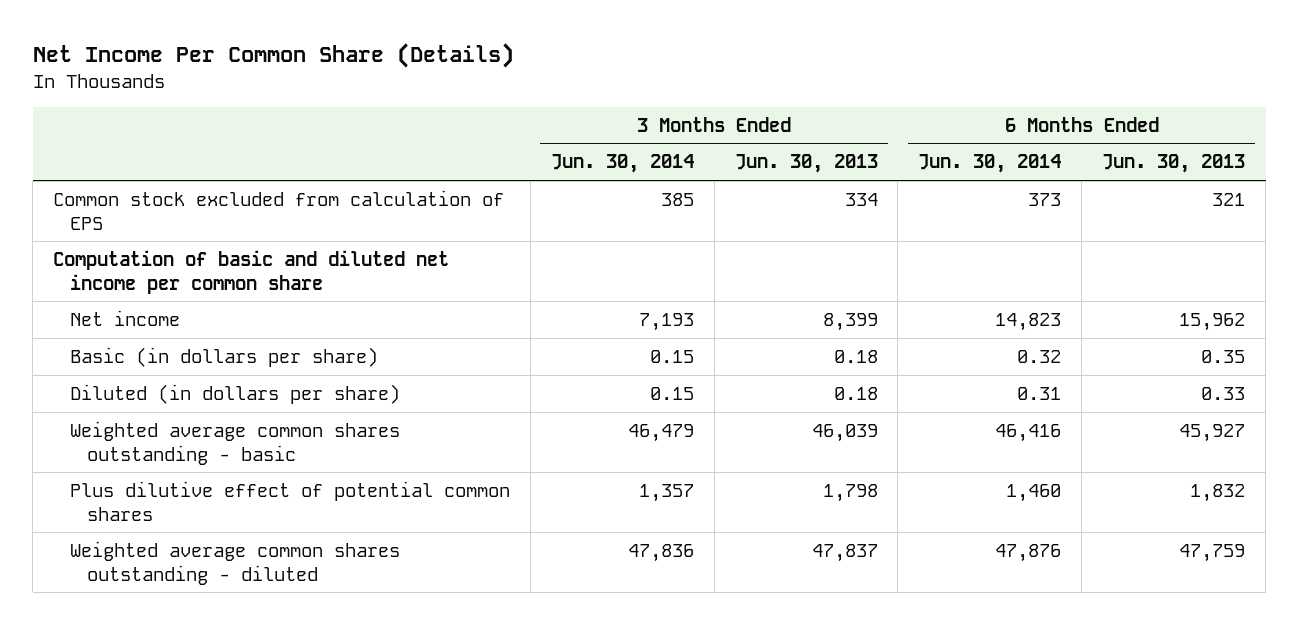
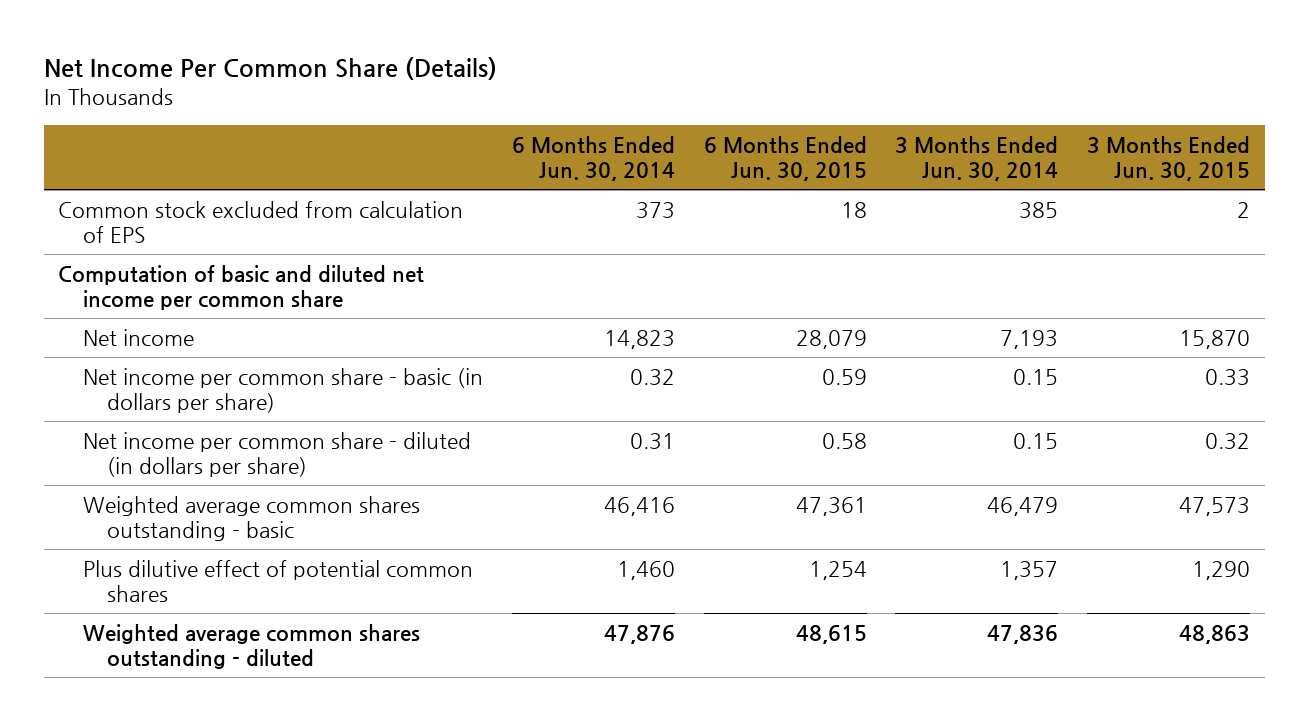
[734,154,878,174] Jun. 30, 2013 -> none
[1102,154,1246,174] Jun. 30, 2013 -> none
none -> [703,135,867,182] 6 Months Ended Jun. 30, 2015
none -> [1087,135,1251,182] 3 Months Ended Jun. 30, 2015
[69,347,378,368] Basic (in dollars per share) -> [82,367,483,414] Net income per common share - basic (in dollars per share)
[69,384,400,405] Diluted (in dollars per share) -> [82,431,471,478] Net income per common share - diluted (in dollars per share)

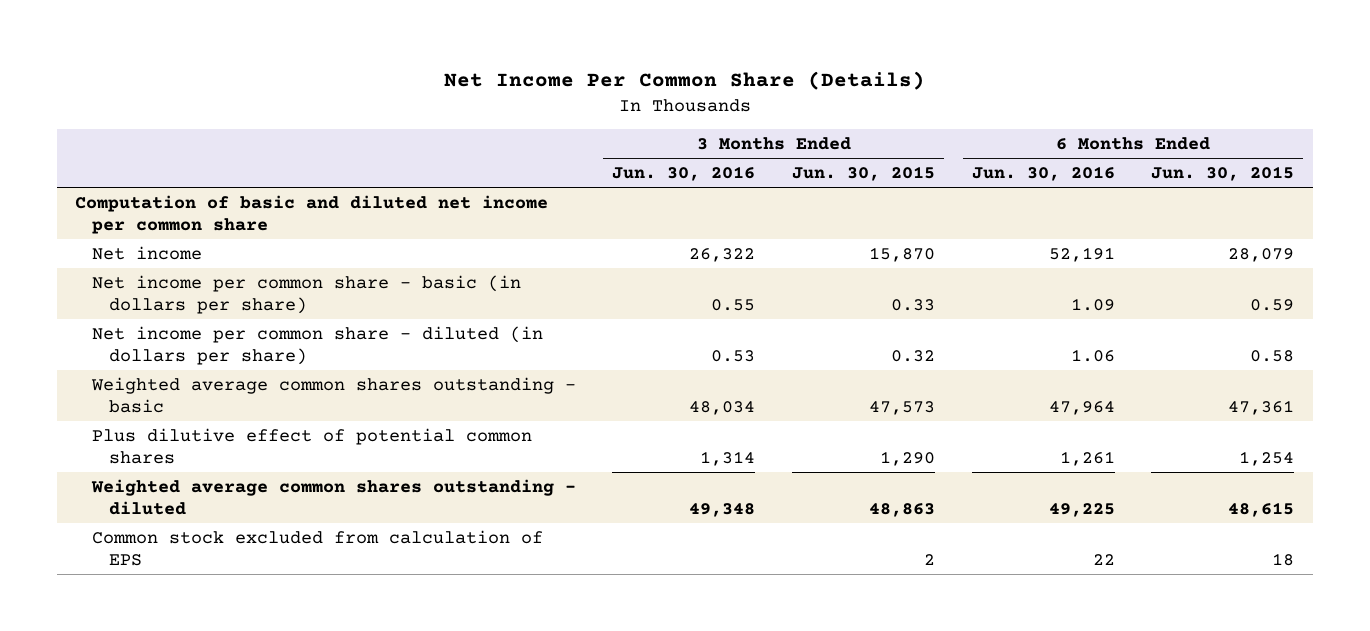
[511,135,675,182] 6 Months Ended Jun. 30, 2014 -> none
[895,135,1059,182] 3 Months Ended Jun. 30, 2014 -> none
none -> [612,166,756,182] Jun. 30, 2016
none -> [971,166,1115,182] Jun. 30, 2016
[58,200,464,244] Common stock excluded from calculation of EPS -> [91,529,543,566] Common stock excluded from calculation of EPS

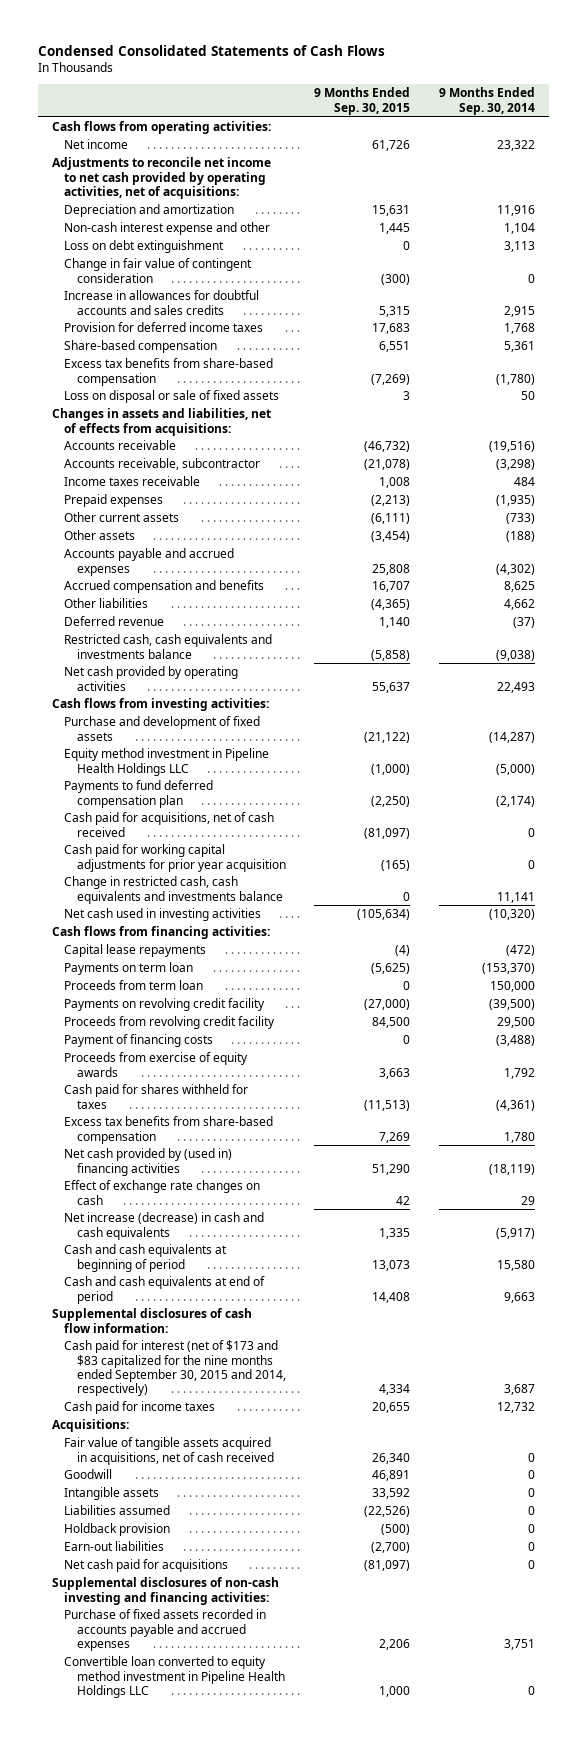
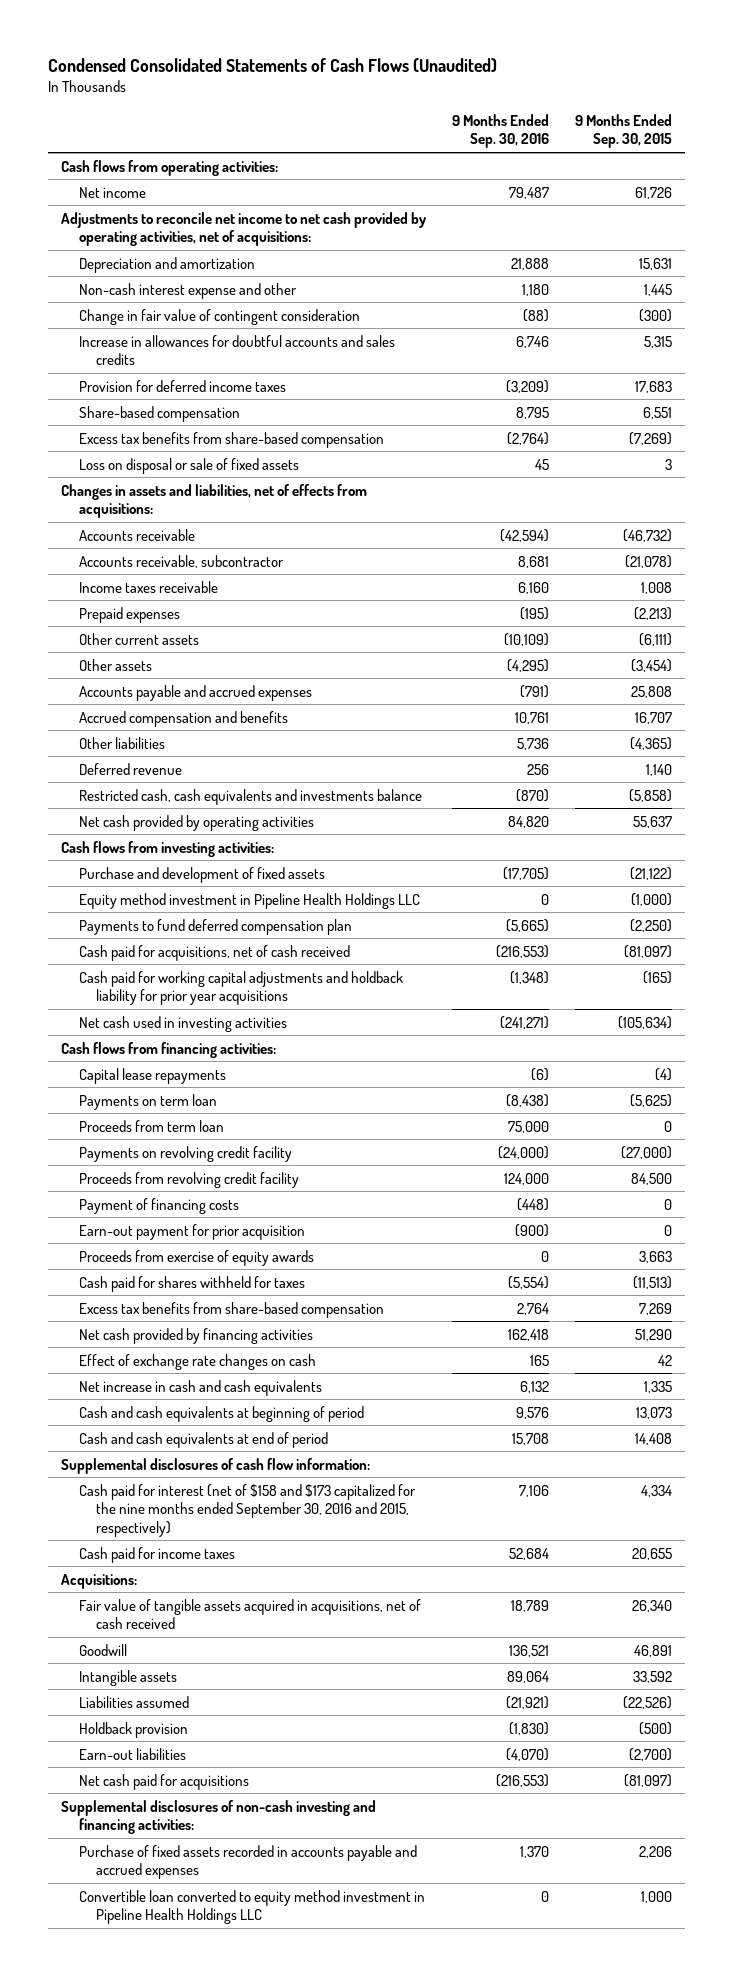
[38,45,386,57] Condensed Consolidated Statements of Cash Flows -> [48,57,498,72] Condensed Consolidated Statements of Cash Flows (Unaudited)
[438,87,535,115] 9 Months Ended Sep. 30, 2014 -> none
none -> [452,113,550,149] 9 Months Ended Sep. 30, 2016
[64,240,225,254] Loss on debt extinguishment -> none
[64,876,283,904] Change in restricted cash, cash equivalents and investments balance -> none
[64,844,286,872] Cash paid for working capital adjustments for prior year acquisition -> [78,970,403,1006] Cash paid for working capital adjustments and holdback liability for prior year acquisitions
none -> [78,1223,305,1240] Earn-out payment for prior acquisition
[64,1148,233,1176] Net cash provided by (used in) financing activities -> [78,1327,313,1344] Net cash provided by financing activities
[64,1212,265,1240] Net increase (decrease) in cash and cash equivalents -> [78,1379,322,1396] Net increase in cash and cash equivalents
[64,1340,286,1396] Cash paid for interest (net of $173 and $83 capitalized for the nine months ended September 30, 2015 and 2014, respectively) -> [78,1483,416,1537] Cash paid for interest (net of $158 and $173 capitalized for the nine months ended September 30, 2016 and 2015, respectively)

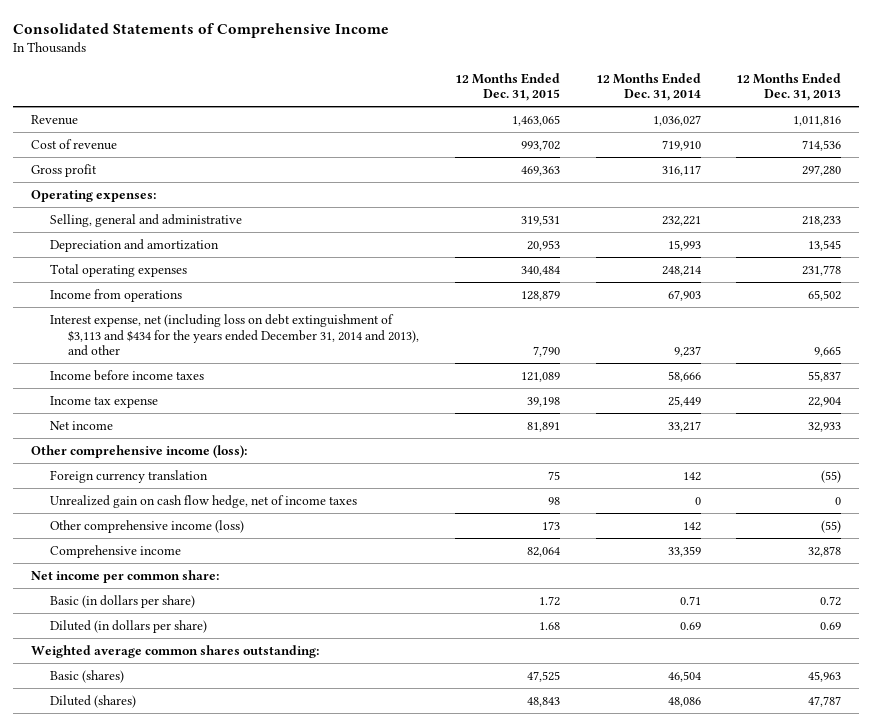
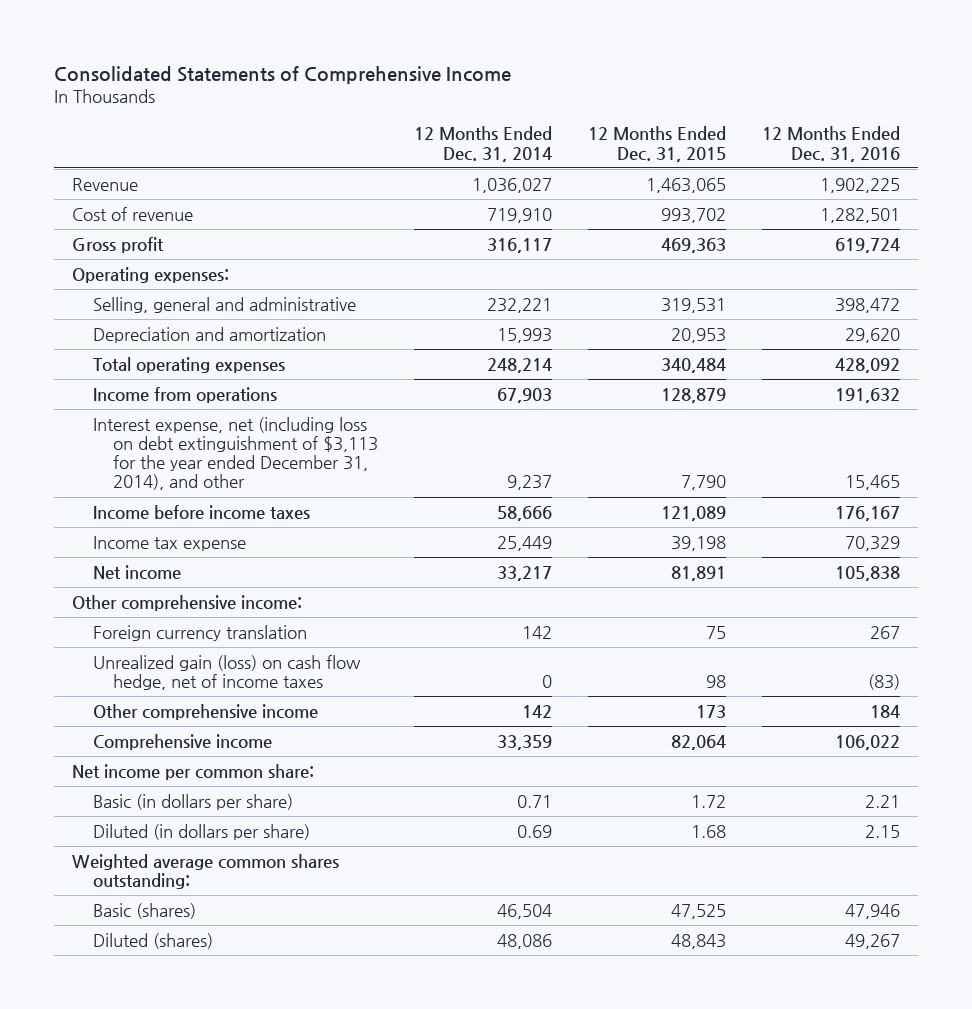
[736,72,842,102] 12 Months Ended Dec. 31, 2013 -> none
none -> [762,126,901,162] 12 Months Ended Dec. 31, 2016
[49,313,420,357] Interest expense, net (including loss on debt extinguishment of $3,113 and $434 for the years ended December 31, 2014 and 2013), and other -> [92,416,379,491] Interest expense, net (including loss on debt extinguishment of $3,113 for the year ended December 31, 2014), and other
[31,444,248,458] Other comprehensive income (loss): -> [72,594,303,611] Other comprehensive income:
[49,494,357,508] Unrealized gain on cash flow hedge, net of income taxes -> [92,654,361,690] Unrealized gain (loss) on cash flow hedge, net of income taxes
[49,519,244,533] Other comprehensive income (loss) -> [92,703,318,720] Other comprehensive income

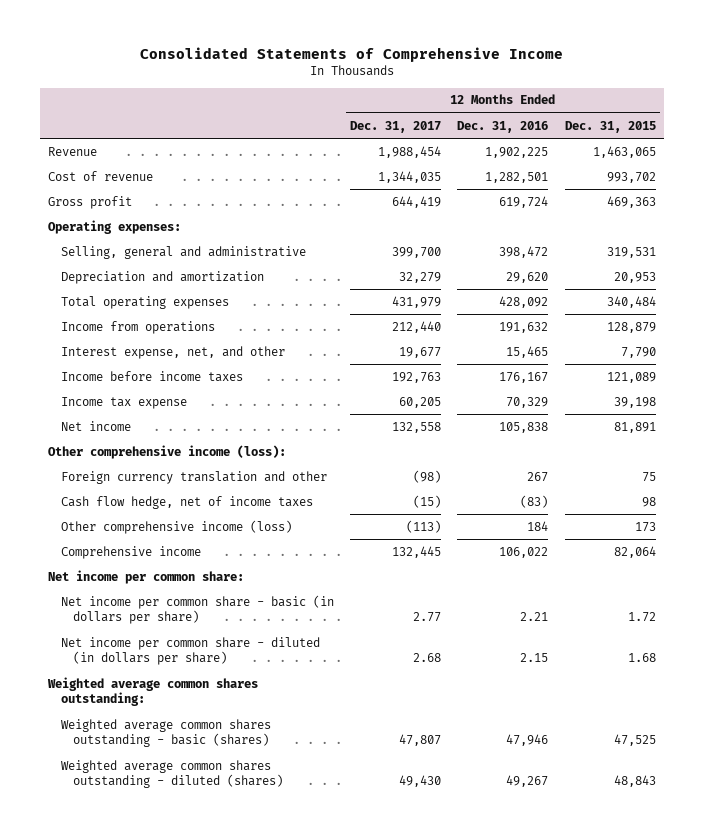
[414,126,553,162] 12 Months Ended Dec. 31, 2014 -> none
none -> [349,120,441,133] Dec. 31, 2017
[92,416,379,491] Interest expense, net (including loss on debt extinguishment of $3,113 for the year ended December 31, 2014), and other -> [60,345,285,359] Interest expense, net, and other
[72,594,303,611] Other comprehensive income: -> [48,444,287,459] Other comprehensive income (loss):
[92,624,307,641] Foreign currency translation -> [60,470,327,484] Foreign currency translation and other
[92,654,361,690] Unrealized gain (loss) on cash flow hedge, net of income taxes -> [60,495,313,509] Cash flow hedge, net of income taxes
[92,703,318,720] Other comprehensive income -> [60,519,292,534] Other comprehensive income (loss)
[92,793,293,810] Basic (in dollars per share) -> [60,594,334,625] Net income per common share - basic (in dollars per share)
[92,823,310,840] Diluted (in dollars per share) -> [60,636,320,666] Net income per common share - diluted (in dollars per share)
[92,902,196,919] Basic (shares) -> [60,718,271,748] Weighted average common shares outstanding - basic (shares)
[92,932,213,949] Diluted (shares) -> [60,759,284,789] Weighted average common shares outstanding - diluted (shares)

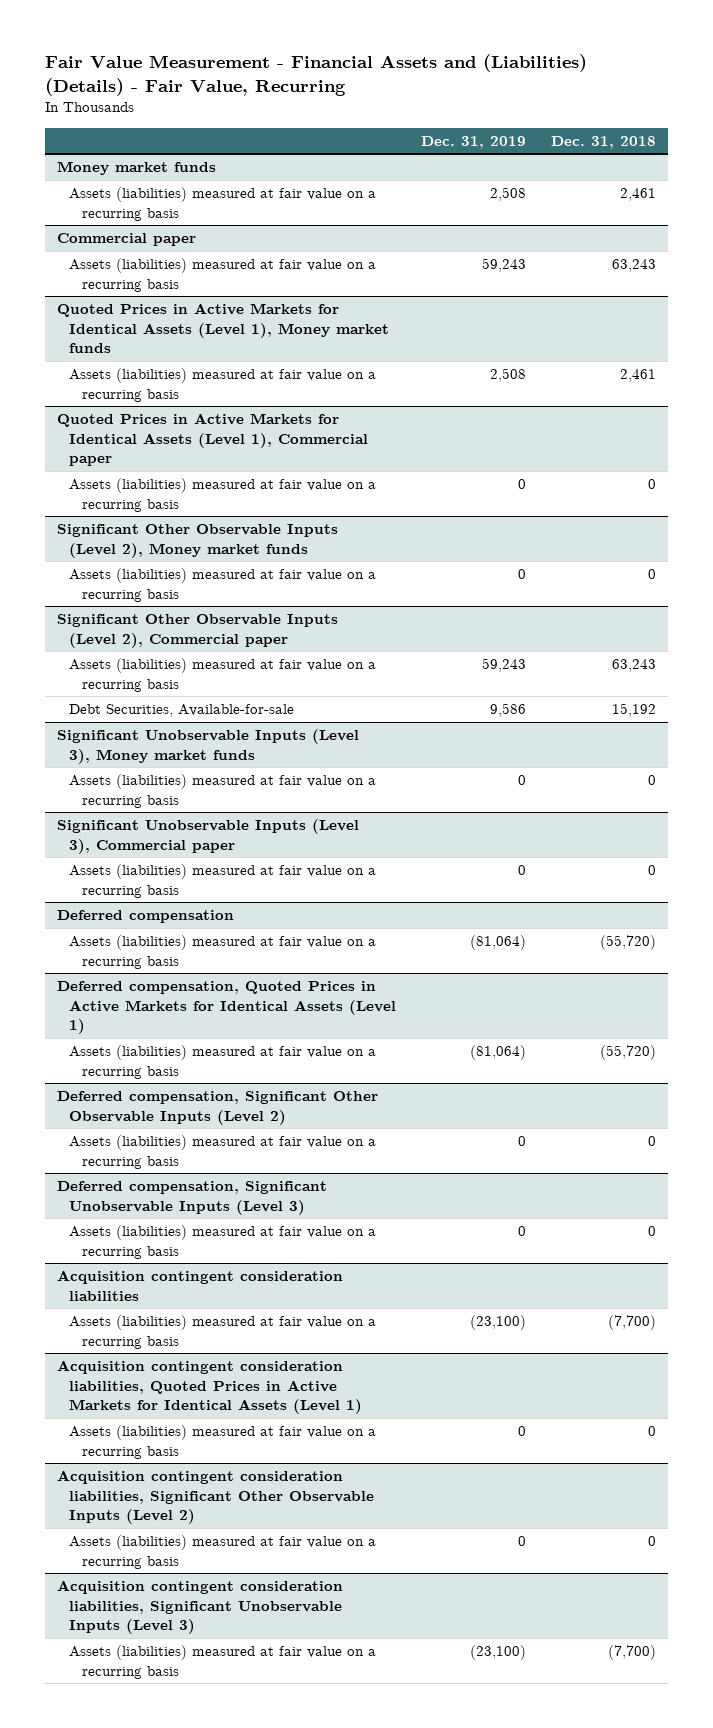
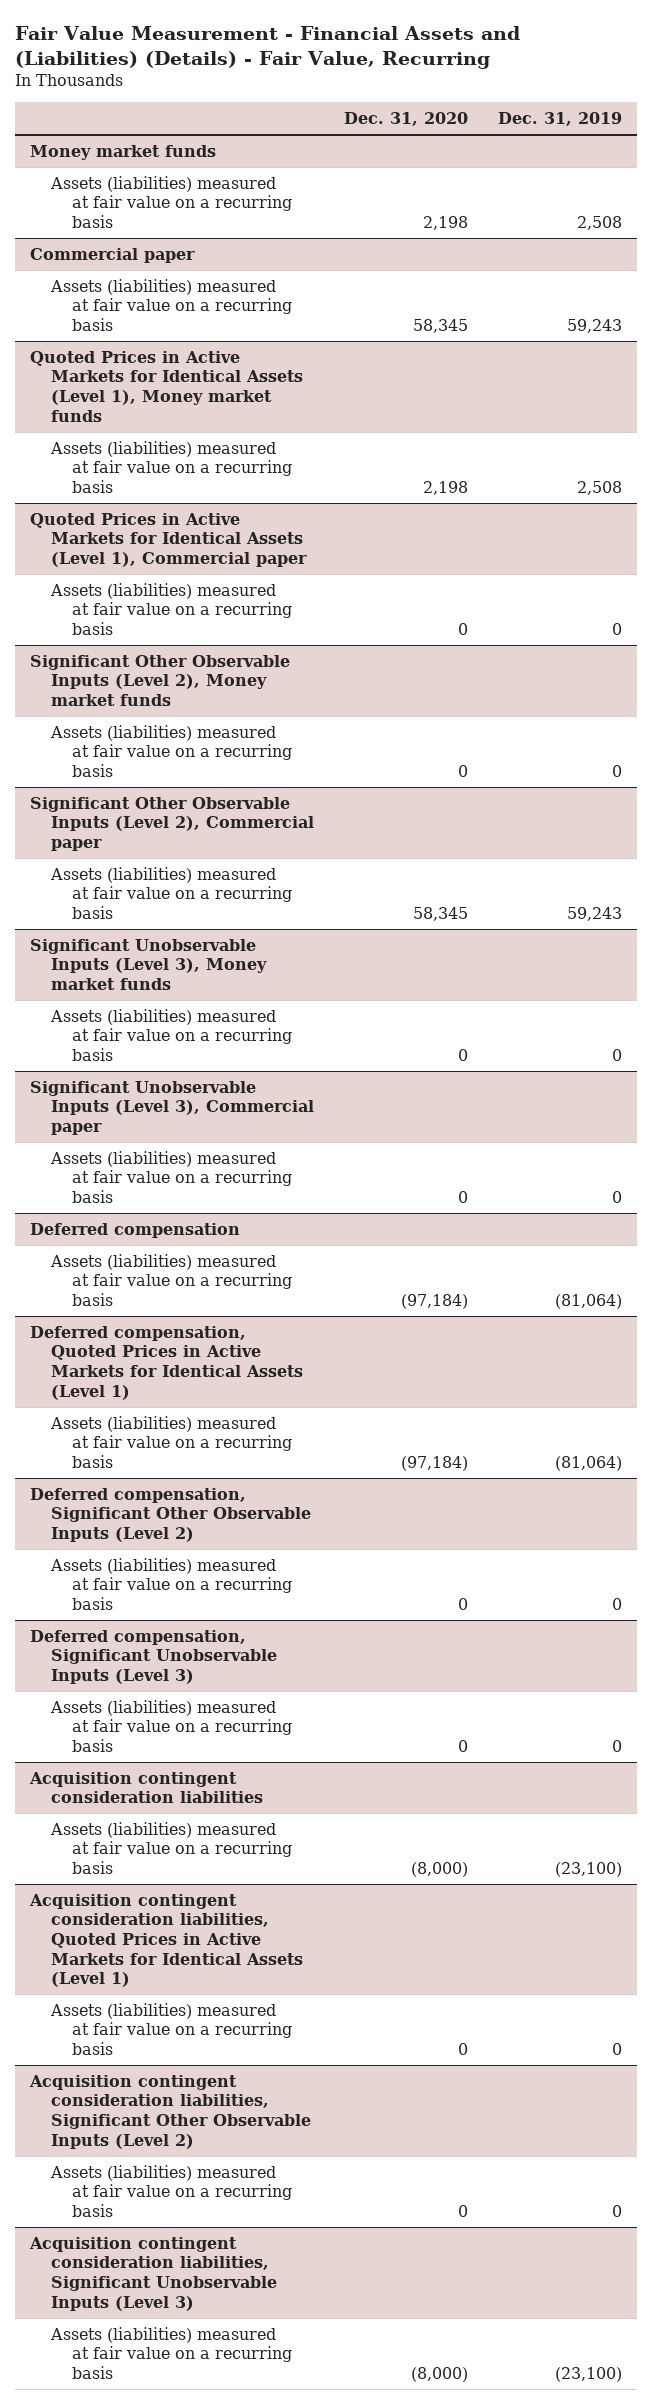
[550,135,656,149] Dec. 31, 2018 -> none
none -> [343,112,468,127] Dec. 31, 2020
[69,704,295,718] Debt Securities, Available-for-sale -> none

